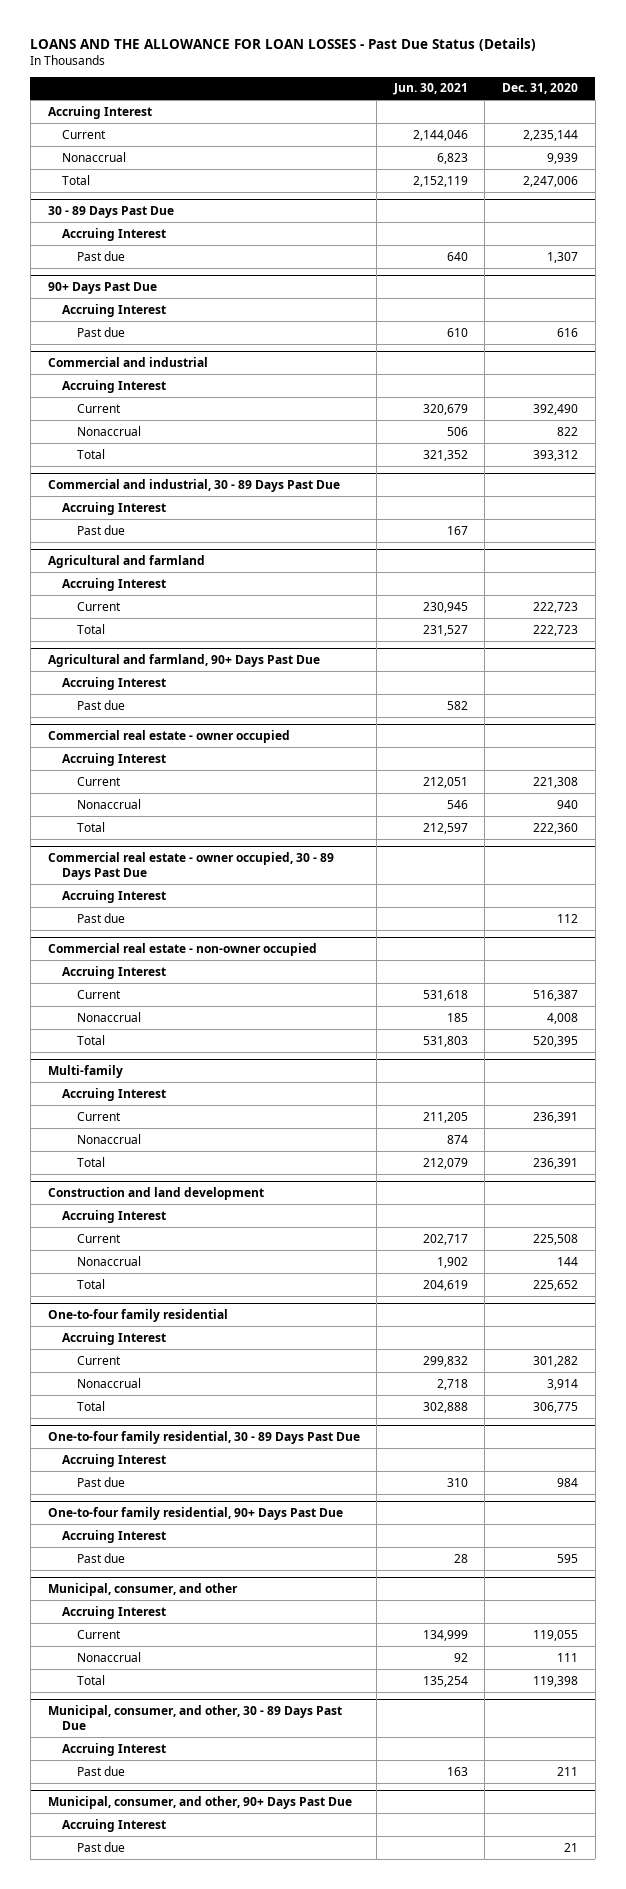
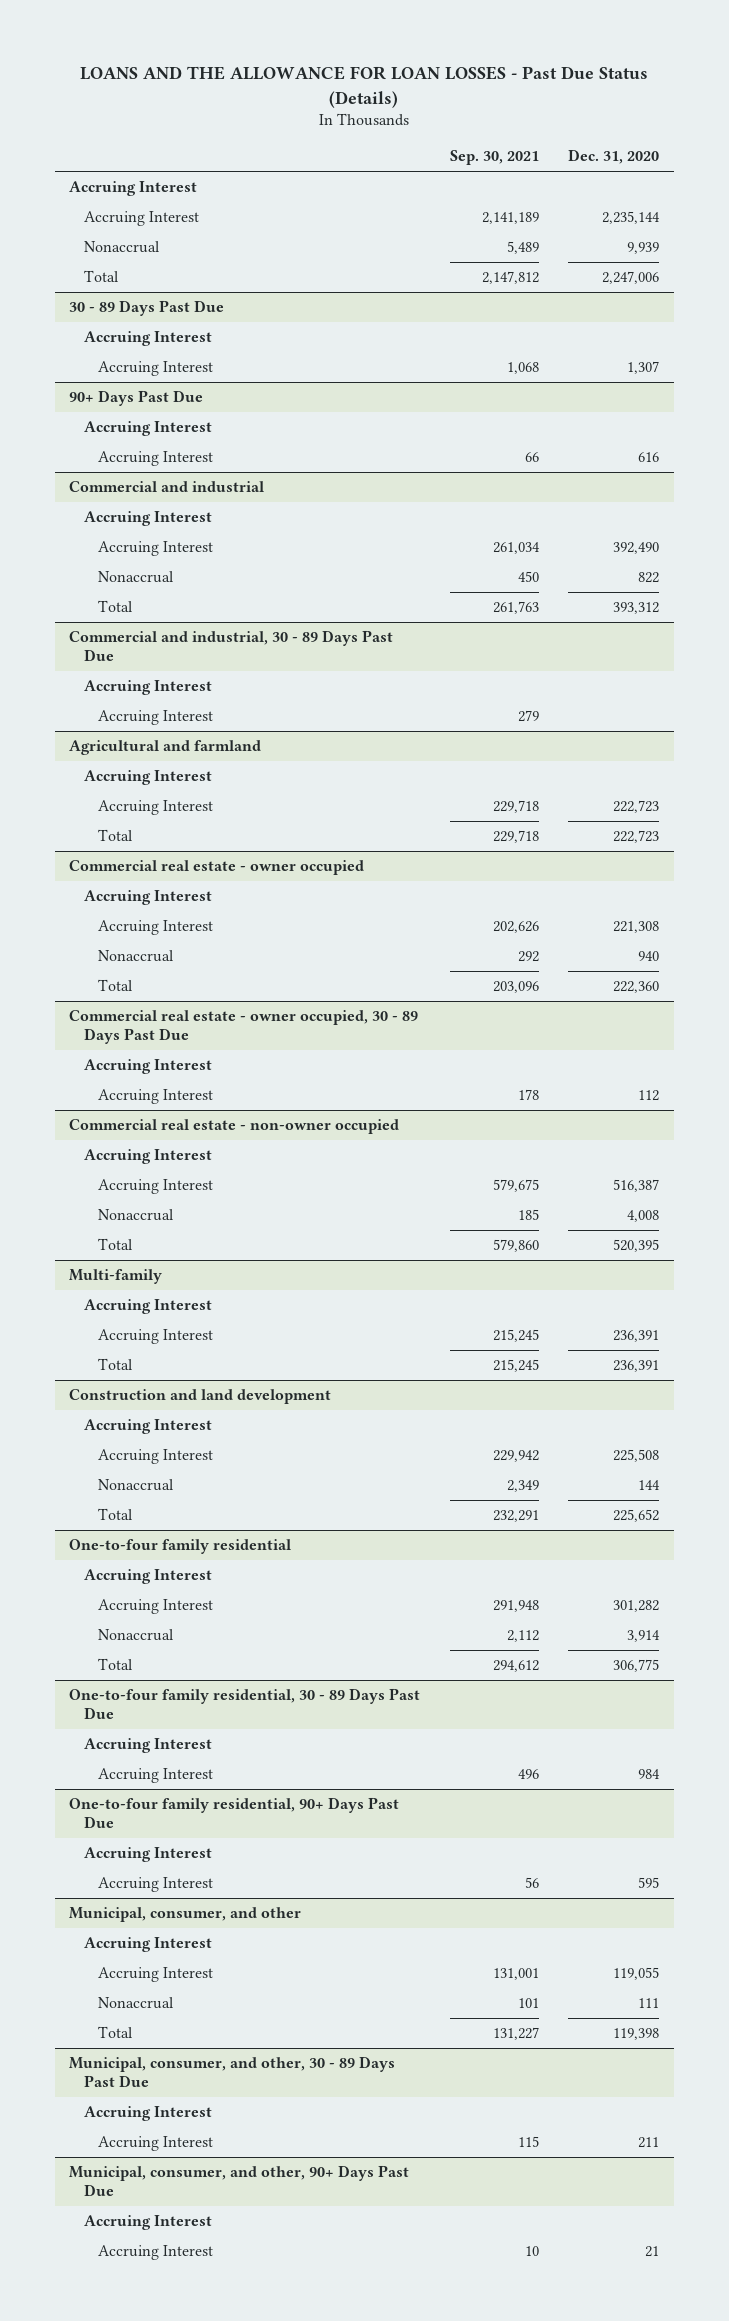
[392,83,468,96] Jun. 30, 2021 -> none
none -> [449,149,539,165] Sep. 30, 2021
[62,129,107,139] Current -> [83,211,199,227] Accruing Interest
[77,250,126,261] Past due -> [98,361,214,377] Accruing Interest
[77,326,126,337] Past due -> [98,451,214,467] Accruing Interest
[77,403,122,413] Current -> [98,541,214,557] Accruing Interest
[77,524,126,535] Past due -> none
none -> [98,710,214,726] Accruing Interest
[77,601,122,611] Current -> [98,800,214,816] Accruing Interest
[47,654,320,668] Agricultural and farmland, 90+ Days Past Due -> none
[62,676,167,690] Accruing Interest -> none
[77,699,126,710] Past due -> none
[77,776,122,786] Current -> [98,920,214,936] Accruing Interest
[77,912,126,923] Past due -> [98,1089,214,1105] Accruing Interest
[77,989,122,999] Current -> [98,1179,214,1195] Accruing Interest
[77,1133,142,1144] Nonaccrual -> none
[77,1111,122,1121] Current -> [98,1329,214,1345] Accruing Interest
[77,1233,122,1243] Current -> [98,1449,214,1465] Accruing Interest
[77,1355,122,1365] Current -> [98,1599,214,1615] Accruing Interest
[77,1476,126,1487] Past due -> [98,1768,214,1784] Accruing Interest
[77,1552,126,1563] Past due -> [98,1877,214,1893] Accruing Interest
[77,1629,122,1639] Current -> [98,1967,214,1983] Accruing Interest
[77,1765,126,1776] Past due -> [98,2136,214,2152] Accruing Interest
[77,1841,126,1852] Past due -> none
none -> [98,2245,214,2261] Accruing Interest

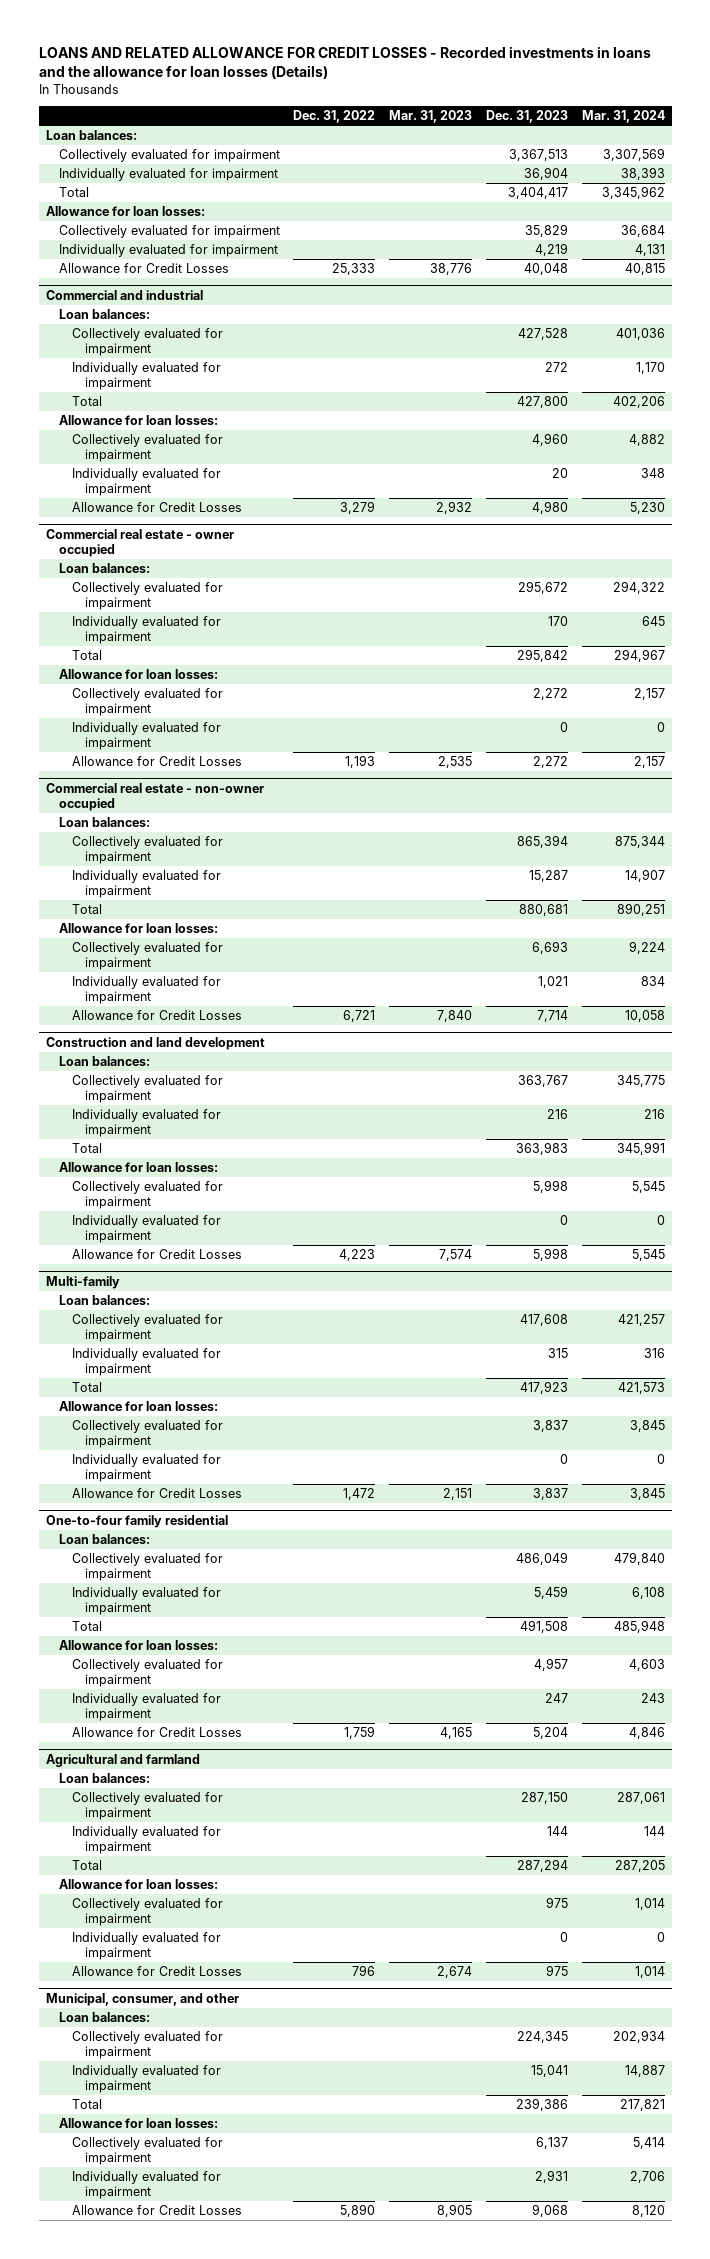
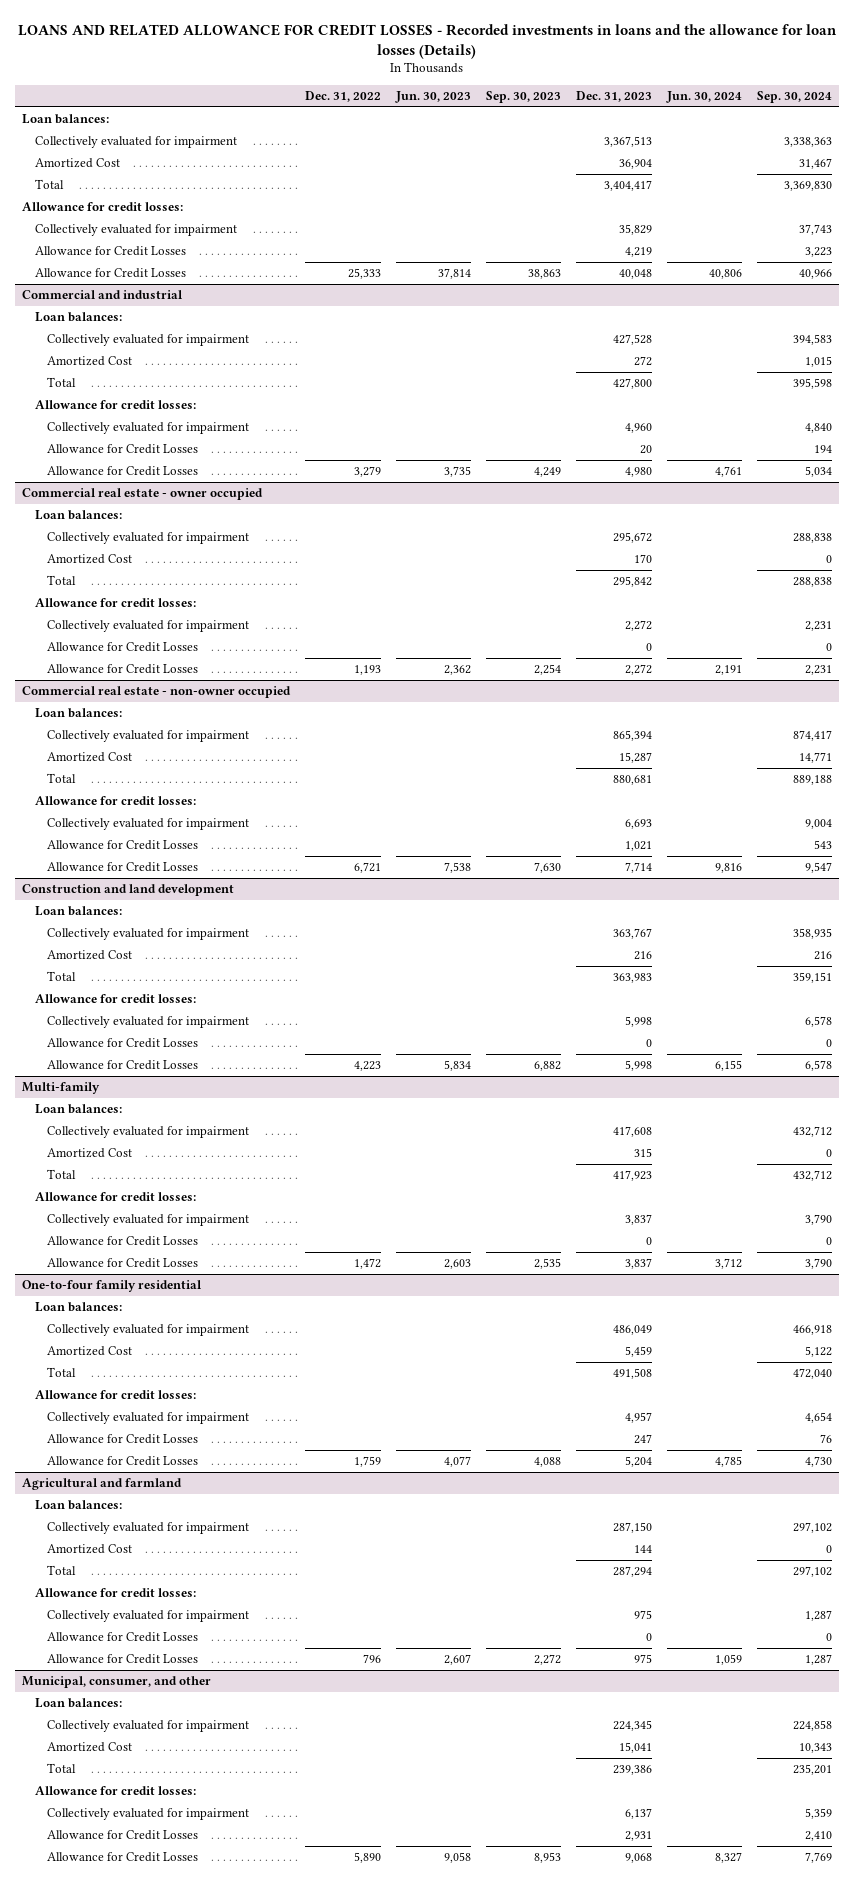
[389,110,473,124] Mar. 31, 2023 -> none
[581,110,665,124] Mar. 31, 2024 -> none
none -> [395,90,472,103] Jun. 30, 2023
none -> [486,90,562,103] Sep. 30, 2023
none -> [665,90,742,103] Jun. 30, 2024
none -> [756,90,832,103] Sep. 30, 2024
[58,168,278,182] Individually evaluated for impairment -> [34,158,120,169] Amortized Cost
[45,206,205,217] Allowance for loan losses: -> [22,202,184,212] Allowance for credit losses:
[58,244,278,258] Individually evaluated for impairment -> [34,246,186,257] Allowance for Credit Losses
[71,362,221,391] Individually evaluated for impairment -> [47,356,133,367] Amortized Cost
[58,415,218,426] Allowance for loan losses: -> [34,400,196,410] Allowance for credit losses:
[71,468,221,497] Individually evaluated for impairment -> [47,444,199,455] Allowance for Credit Losses
[71,616,221,645] Individually evaluated for impairment -> [47,554,133,565] Amortized Cost
[58,669,218,680] Allowance for loan losses: -> [34,598,196,608] Allowance for credit losses:
[71,722,221,751] Individually evaluated for impairment -> [47,642,199,653] Allowance for Credit Losses
[71,870,221,899] Individually evaluated for impairment -> [47,752,133,763] Amortized Cost
[58,923,218,934] Allowance for loan losses: -> [34,796,196,806] Allowance for credit losses:
[71,976,221,1005] Individually evaluated for impairment -> [47,840,199,851] Allowance for Credit Losses
[71,1109,221,1138] Individually evaluated for impairment -> [47,950,133,961] Amortized Cost
[58,1162,218,1173] Allowance for loan losses: -> [34,994,196,1004] Allowance for credit losses:
[71,1215,221,1244] Individually evaluated for impairment -> [47,1038,199,1049] Allowance for Credit Losses
[71,1348,221,1377] Individually evaluated for impairment -> [47,1148,133,1159] Amortized Cost
[58,1401,218,1412] Allowance for loan losses: -> [34,1192,196,1202] Allowance for credit losses:
[71,1454,221,1483] Individually evaluated for impairment -> [47,1236,199,1247] Allowance for Credit Losses
[71,1587,221,1616] Individually evaluated for impairment -> [47,1346,133,1357] Amortized Cost
[58,1640,218,1651] Allowance for loan losses: -> [34,1390,196,1400] Allowance for credit losses:
[71,1693,221,1722] Individually evaluated for impairment -> [47,1434,199,1445] Allowance for Credit Losses
[71,1826,221,1855] Individually evaluated for impairment -> [47,1544,133,1555] Amortized Cost
[58,1879,218,1890] Allowance for loan losses: -> [34,1588,196,1598] Allowance for credit losses:
[71,1932,221,1961] Individually evaluated for impairment -> [47,1632,199,1643] Allowance for Credit Losses
[71,2065,221,2094] Individually evaluated for impairment -> [47,1742,133,1753] Amortized Cost
[58,2118,218,2129] Allowance for loan losses: -> [34,1786,196,1796] Allowance for credit losses:
[71,2171,221,2200] Individually evaluated for impairment -> [47,1830,199,1841] Allowance for Credit Losses

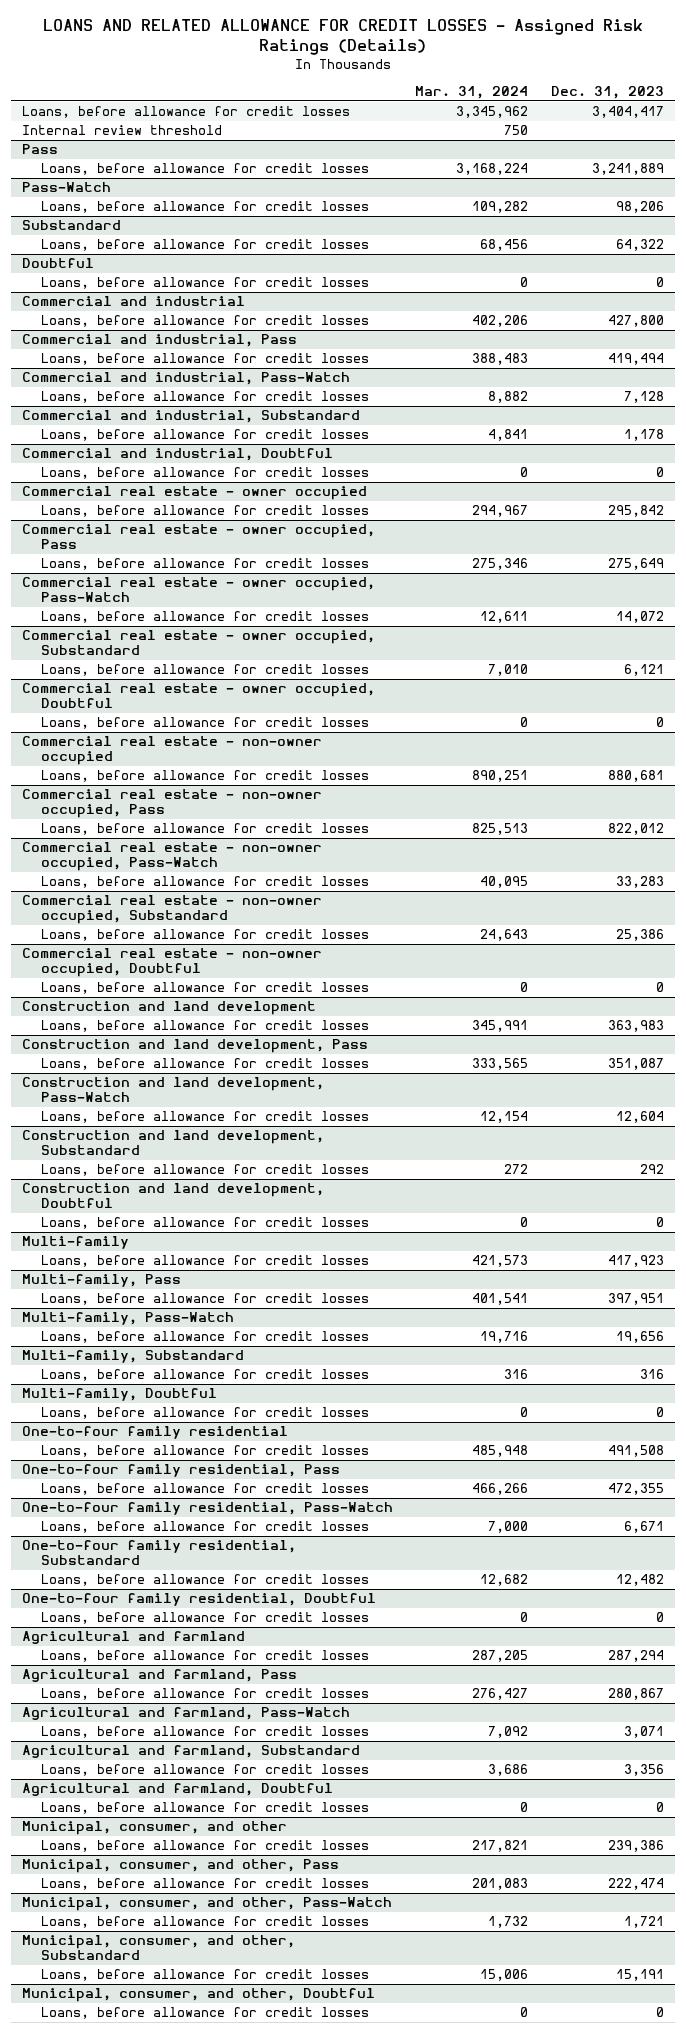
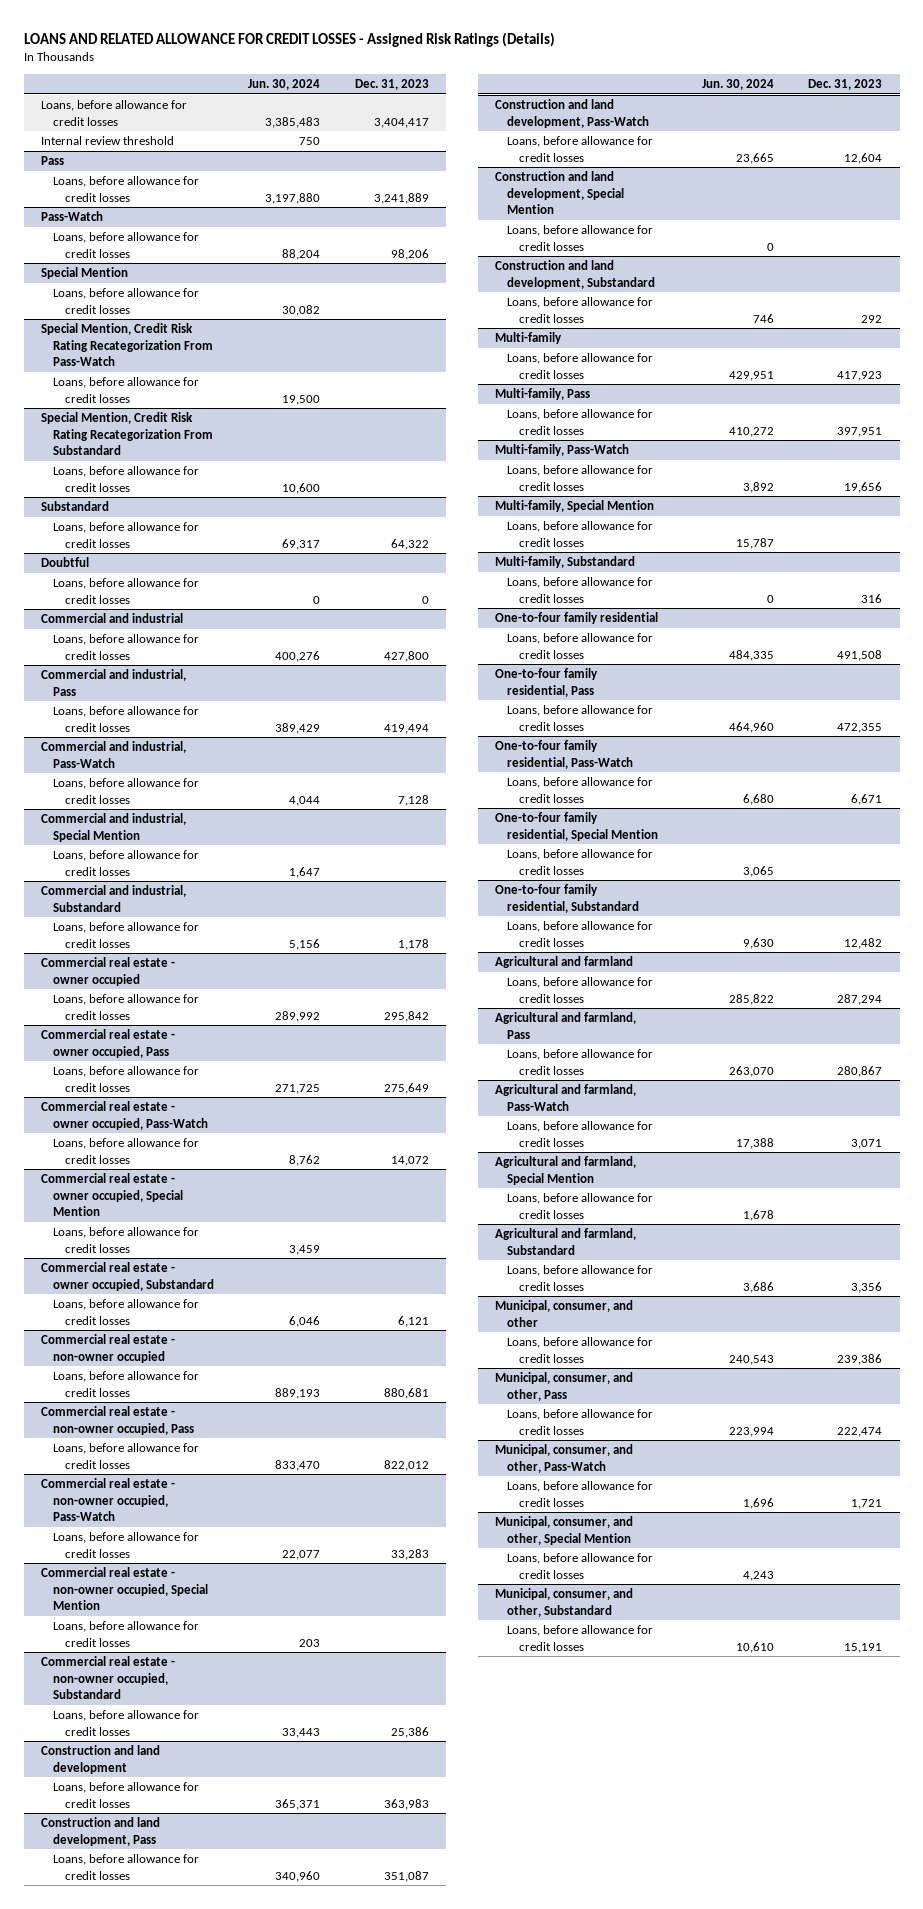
[415,86,529,100] Mar. 31, 2024 -> none
none -> [248,78,321,90] Jun. 30, 2024
none -> [40,267,128,280] Special Mention
none -> [53,288,200,314] Loans, before allowance for credit losses
none -> [40,323,214,367] Special Mention, Credit Risk Rating Recategorization From Pass-Watch
none -> [53,377,200,403] Loans, before allowance for credit losses
none -> [40,412,214,456] Special Mention, Credit Risk Rating Recategorization From Substandard
none -> [53,466,200,492] Loans, before allowance for credit losses
none -> [40,813,186,842] Commercial and industrial, Special Mention
none -> [53,850,200,876] Loans, before allowance for credit losses
[22,448,334,462] Commercial and industrial, Doubtful -> none
[40,467,369,480] Loans, before allowance for credit losses -> none
none -> [40,1173,184,1217] Commercial real estate - owner occupied, Special Mention
none -> [53,1227,200,1253] Loans, before allowance for credit losses
[22,683,376,709] Commercial real estate - owner occupied, Doubtful -> none
[40,717,369,730] Loans, before allowance for credit losses -> none
none -> [40,1567,209,1611] Commercial real estate - non-owner occupied, Special Mention
none -> [53,1621,200,1647] Loans, before allowance for credit losses
[22,948,323,978] Commercial real estate - non-owner occupied, Doubtful -> none
[40,982,369,995] Loans, before allowance for credit losses -> none
none -> [494,171,624,215] Construction and land development, Special Mention
none -> [506,225,653,251] Loans, before allowance for credit losses
[22,1183,325,1209] Construction and land development, Doubtful -> none
[40,1217,369,1230] Loans, before allowance for credit losses -> none
none -> [494,500,654,513] Multi-family, Special Mention
none -> [506,521,653,547] Loans, before allowance for credit losses
[22,1388,218,1402] Multi-family, Doubtful -> none
[40,1407,369,1420] Loans, before allowance for credit losses -> none
none -> [494,812,658,841] One-to-four family residential, Special Mention
none -> [506,849,653,875] Loans, before allowance for credit losses
[22,1593,377,1607] One-to-four family residential, Doubtful -> none
[40,1612,369,1625] Loans, before allowance for credit losses -> none
none -> [494,1156,636,1185] Agricultural and farmland, Special Mention
none -> [506,1193,653,1219] Loans, before allowance for credit losses
[22,1783,334,1797] Agricultural and farmland, Doubtful -> none
[40,1802,369,1815] Loans, before allowance for credit losses -> none
none -> [494,1516,633,1545] Municipal, consumer, and other, Special Mention
none -> [506,1553,653,1579] Loans, before allowance for credit losses
[22,1988,376,2003] Municipal, consumer, and other, Doubtful -> none
[40,2007,369,2020] Loans, before allowance for credit losses -> none

